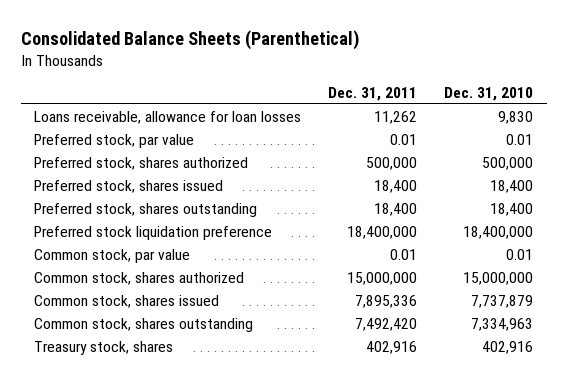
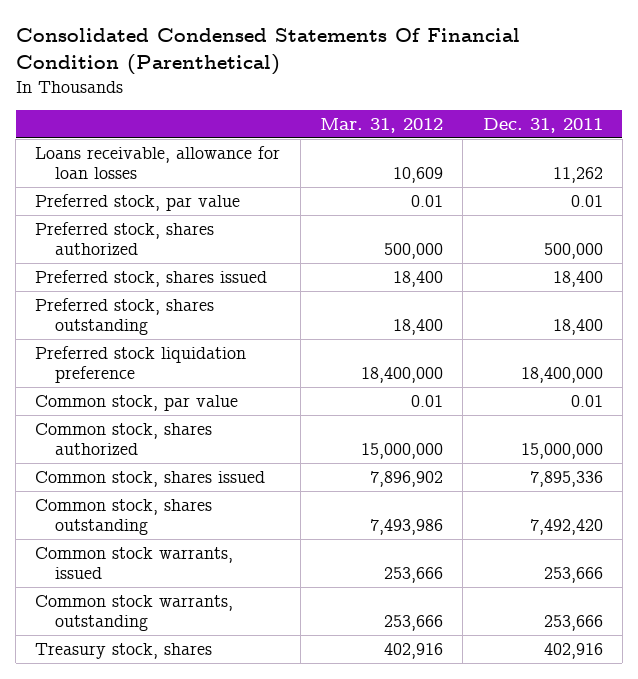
[20,29,359,50] Consolidated Balance Sheets (Parenthetical) -> [15,28,520,76] Consolidated Condensed Statements Of Financial Condition (Parenthetical)
[444,87,534,102] Dec. 31, 2010 -> none
none -> [319,117,443,133] Mar. 31, 2012
none -> [35,546,234,580] Common stock warrants, issued
none -> [35,594,234,632] Common stock warrants, outstanding

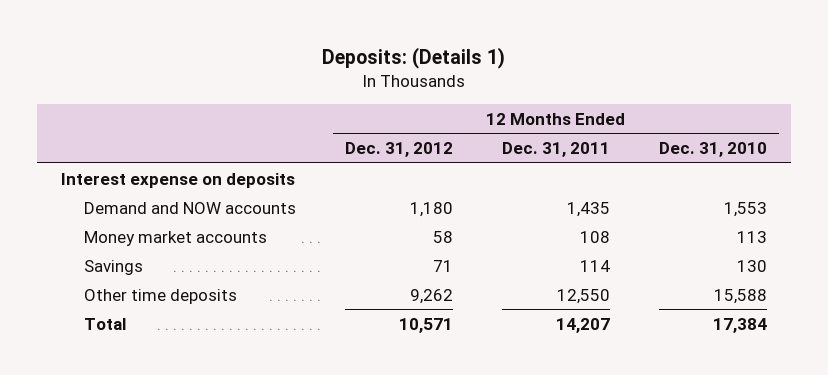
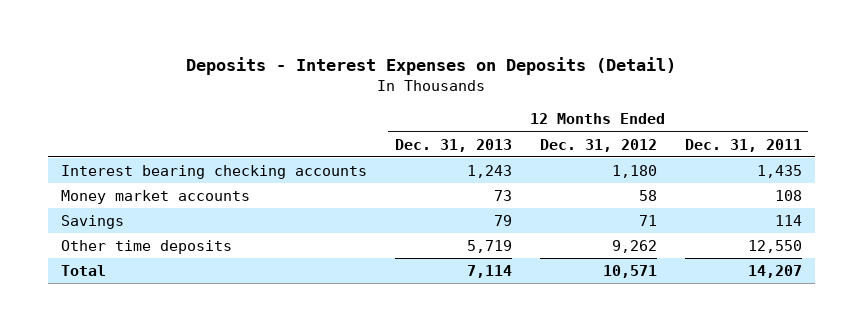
[322,46,506,69] Deposits: (Details 1) -> [186,56,677,75] Deposits - Interest Expenses on Deposits (Detail)
[658,142,767,158] Dec. 31, 2010 -> none
none -> [395,138,513,152] Dec. 31, 2013
[61,172,296,188] Interest expense on deposits -> none
[84,201,297,214] Demand and NOW accounts -> [61,165,368,180] Interest bearing checking accounts

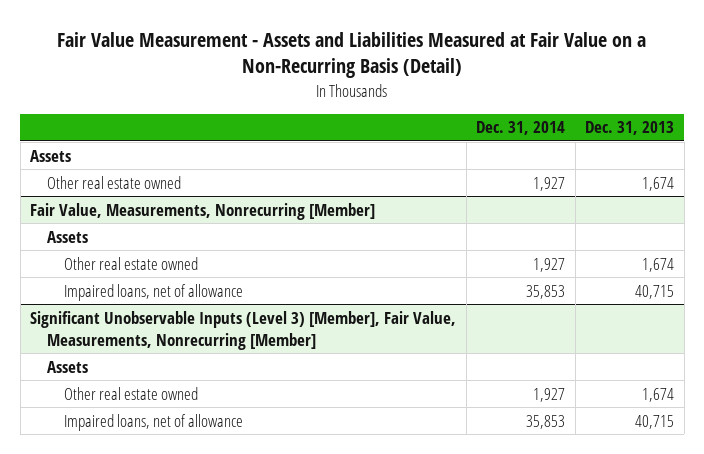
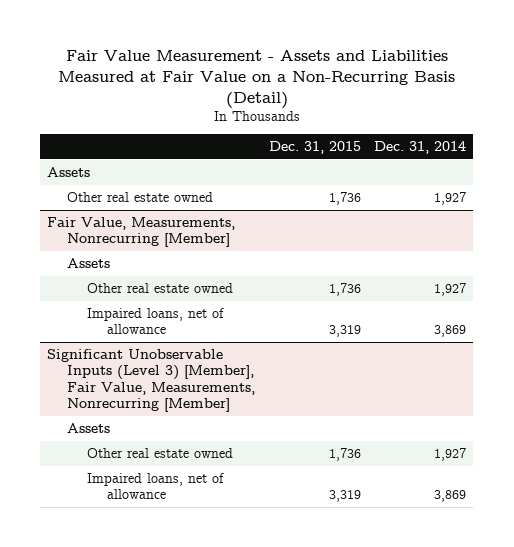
[585,121,675,136] Dec. 31, 2013 -> none
none -> [268,141,361,155] Dec. 31, 2015
[526,284,566,299] 35,853 -> [434,325,467,338] 3,869
[526,414,566,429] 35,853 -> [434,490,467,503] 3,869

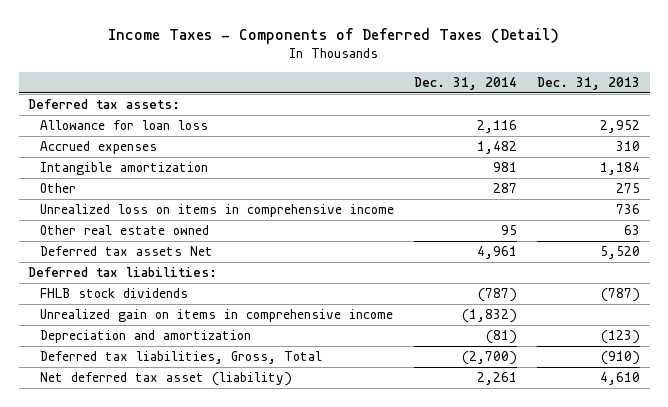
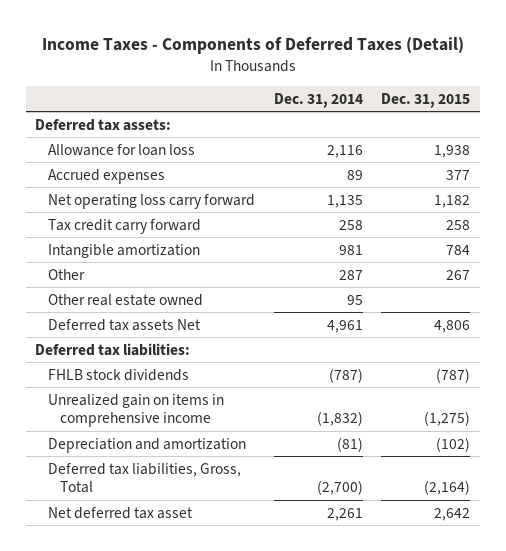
[536,76,640,90] Dec. 31, 2013 -> none
none -> [381,92,471,108] Dec. 31, 2015
[477,141,518,155] 1,482 -> [346,169,363,180] 89
none -> [47,193,255,209] Net operating loss carry forward
none -> [47,218,201,234] Tax credit carry forward
[40,204,395,218] Unrealized loss on items in comprehensive income -> none
[40,372,293,387] Net deferred tax asset (liability) -> [47,506,193,519] Net deferred tax asset

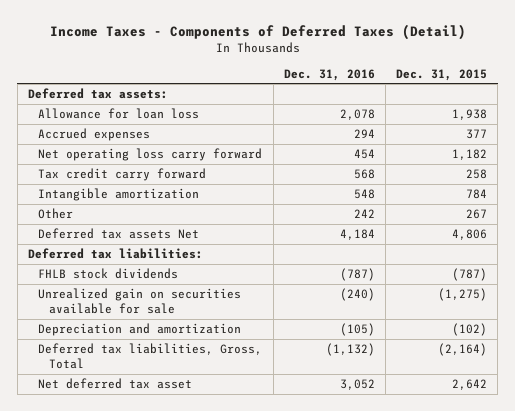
[273,92,363,108] Dec. 31, 2014 -> none
none -> [283,68,375,81] Dec. 31, 2016
[47,293,203,306] Other real estate owned -> none
[47,393,224,428] Unrealized gain on items in comprehensive income -> [38,287,242,315] Unrealized gain on securities available for sale

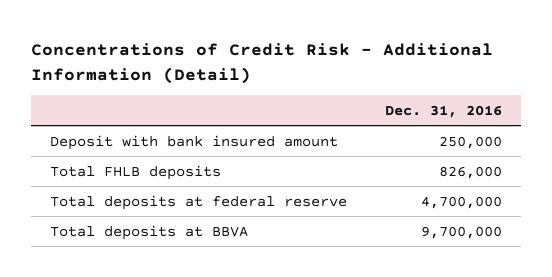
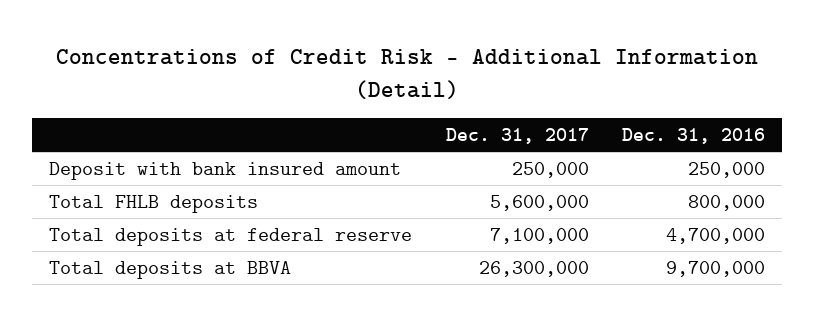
none -> [445,128,589,145] Dec. 31, 2017
[439,165,503,179] 826,000 -> [688,195,766,212] 800,000

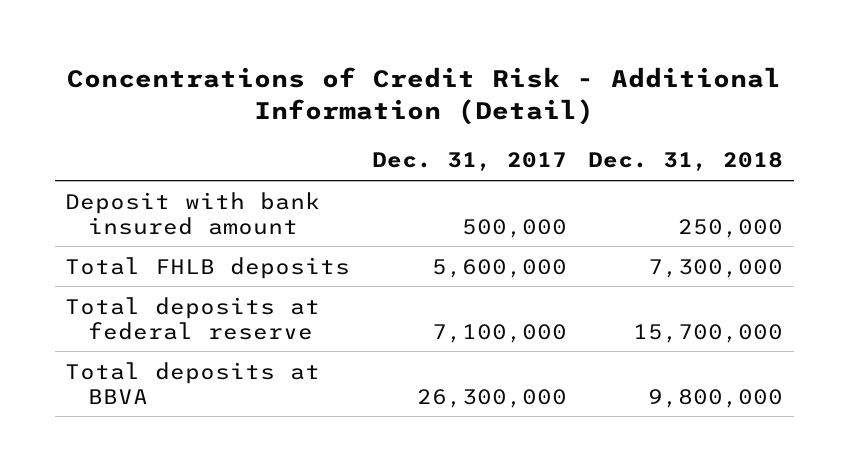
[622,128,766,145] Dec. 31, 2016 -> none
none -> [587,152,783,172] Dec. 31, 2018
[511,162,589,179] 250,000 -> [461,218,567,238] 500,000

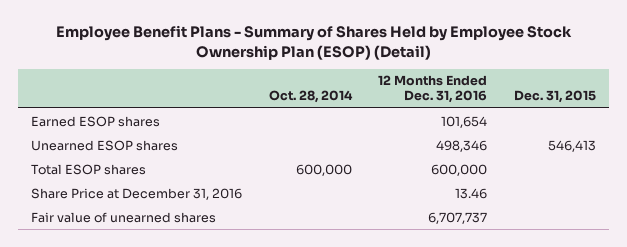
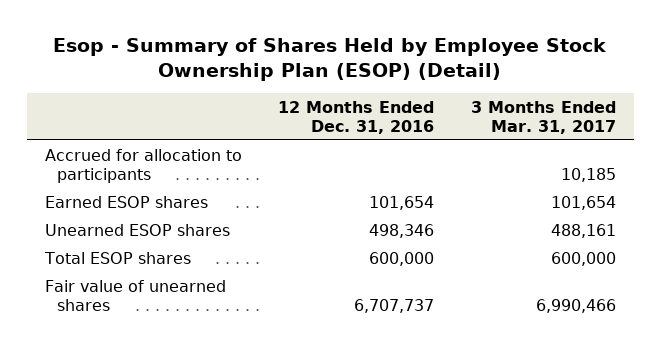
[55,25,572,60] Employee Benefit Plans - Summary of Shares Held by Employee Stock Ownership Plan (ESOP) (Detail) -> [53,37,607,81] Esop - Summary of Shares Held by Employee Stock Ownership Plan (ESOP) (Detail)
[268,90,353,104] Oct. 28, 2014 -> none
[513,90,596,104] Dec. 31, 2015 -> none
none -> [470,100,616,134] 3 Months Ended Mar. 31, 2017
none -> [44,148,242,183] Accrued for allocation to participants
[31,187,243,200] Share Price at December 31, 2016 -> none

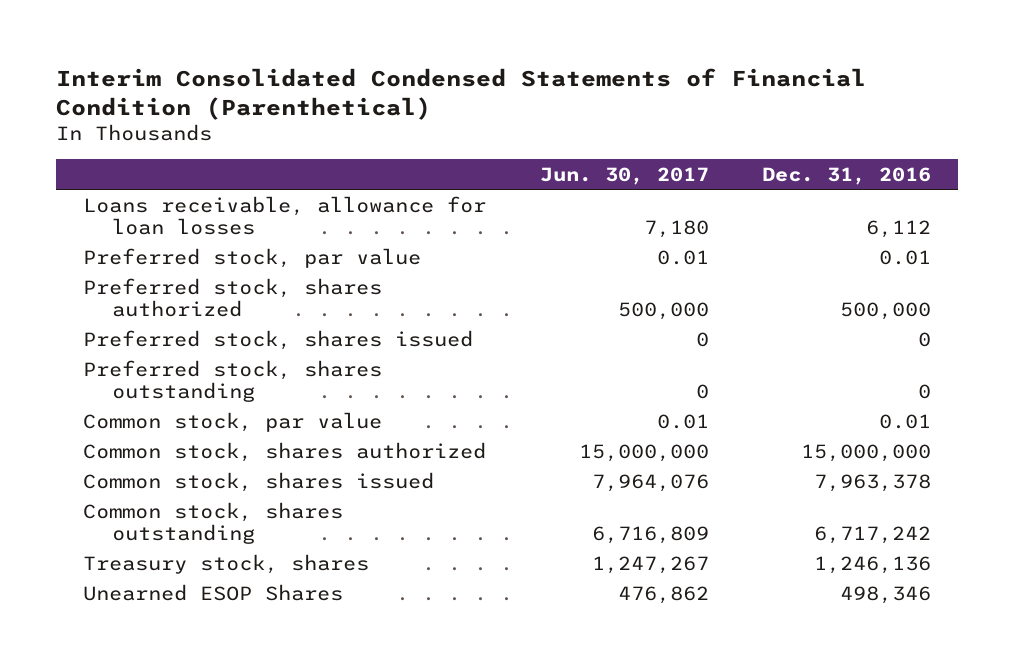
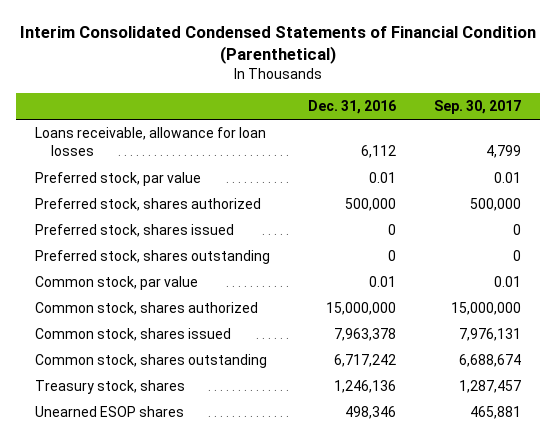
[539,166,709,185] Jun. 30, 2017 -> none
none -> [434,99,522,114] Sep. 30, 2017
[83,583,344,601] Unearned ESOP Shares -> [34,406,184,418] Unearned ESOP shares

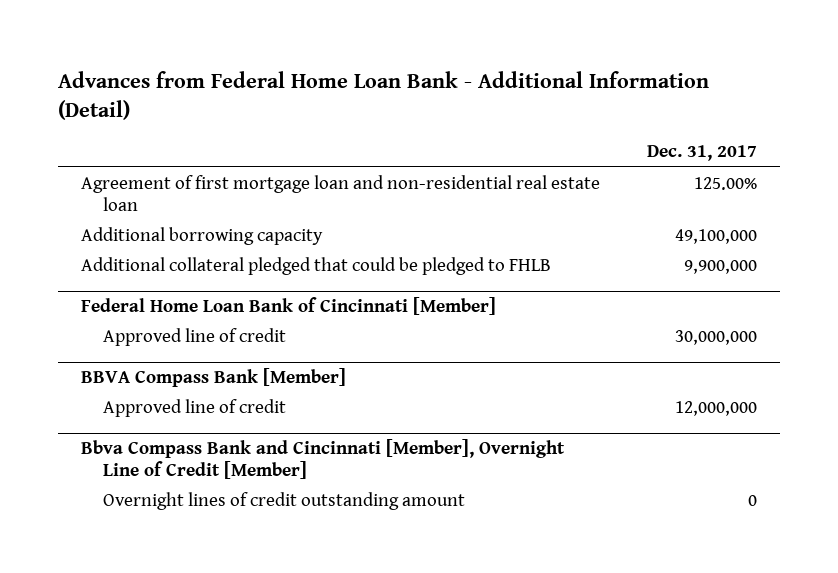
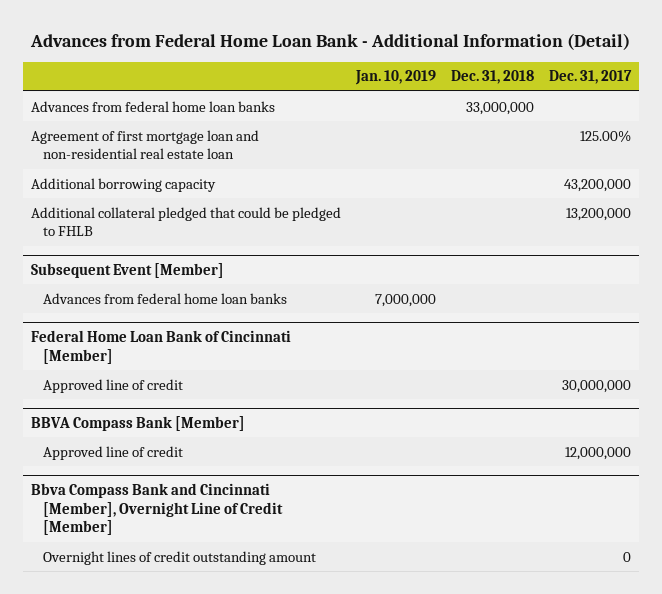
none -> [354,70,436,86] Jan. 10, 2019
none -> [451,70,535,85] Dec. 31, 2018
none -> [30,100,275,112] Advances from federal home loan banks
[674,229,757,245] 49,100,000 -> [564,178,632,192] 43,200,000
[683,260,757,275] 9,900,000 -> [566,207,632,221] 13,200,000
none -> [30,262,224,278] Subsequent Event [Member]
none -> [43,292,288,304] Advances from federal home loan banks

